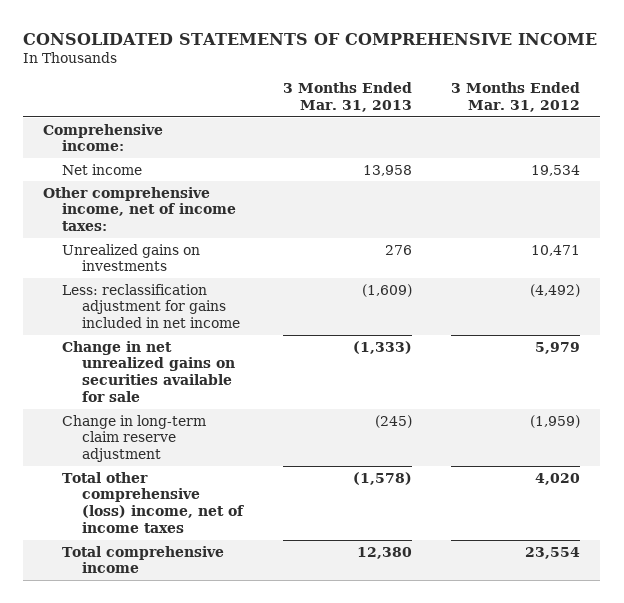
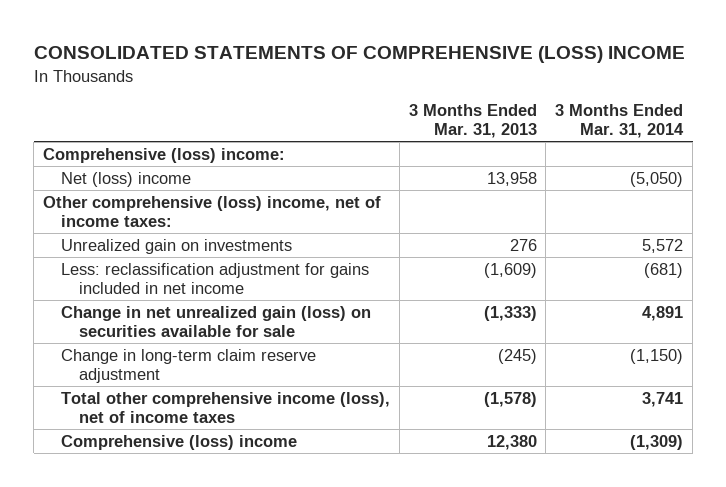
[23,32,598,45] CONSOLIDATED STATEMENTS OF COMPREHENSIVE INCOME -> [33,46,685,64] CONSOLIDATED STATEMENTS OF COMPREHENSIVE (LOSS) INCOME
[451,82,581,113] 3 Months Ended Mar. 31, 2012 -> none
none -> [555,103,685,139] 3 Months Ended Mar. 31, 2014
[43,123,164,152] Comprehensive income: -> [42,147,285,163] Comprehensive (loss) income:
[62,163,143,175] Net income -> [60,171,191,187] Net (loss) income
[43,186,237,232] Other comprehensive income, net of income taxes: -> [42,195,381,228] Other comprehensive (loss) income, net of income taxes:
[62,243,201,272] Unrealized gains on investments -> [60,238,292,254] Unrealized gain on investments
[62,340,235,403] Change in net unrealized gains on securities available for sale -> [60,305,371,338] Change in net unrealized gain (loss) on securities available for sale
[62,471,244,534] Total other comprehensive (loss) income, net of income taxes -> [60,391,390,424] Total other comprehensive income (loss), net of income taxes
[62,545,225,574] Total comprehensive income -> [60,434,297,450] Comprehensive (loss) income

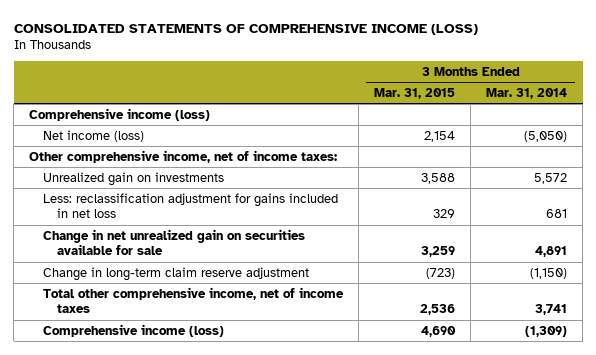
[33,46,685,64] CONSOLIDATED STATEMENTS OF COMPREHENSIVE (LOSS) INCOME -> [13,23,478,35] CONSOLIDATED STATEMENTS OF COMPREHENSIVE INCOME (LOSS)
[408,103,537,139] 3 Months Ended Mar. 31, 2013 -> none
none -> [374,88,456,100] Mar. 31, 2015
[42,147,285,163] Comprehensive (loss) income: -> [29,107,211,121] Comprehensive income (loss)
[60,171,191,187] Net (loss) income -> [42,129,144,142] Net income (loss)
[42,195,381,228] Other comprehensive (loss) income, net of income taxes: -> [29,149,338,163] Other comprehensive income, net of income taxes:
[60,262,369,295] Less: reclassification adjustment for gains included in net income -> [42,192,338,219] Less: reclassification adjustment for gains included in net loss
[644,262,684,278] (681) -> [546,209,568,219] 681
[60,305,371,338] Change in net unrealized gain (loss) on securities available for sale -> [42,228,305,256] Change in net unrealized gain on securities available for sale
[60,391,390,424] Total other comprehensive income (loss), net of income taxes -> [42,286,344,314] Total other comprehensive income, net of income taxes
[60,434,297,450] Comprehensive (loss) income -> [42,323,224,337] Comprehensive income (loss)

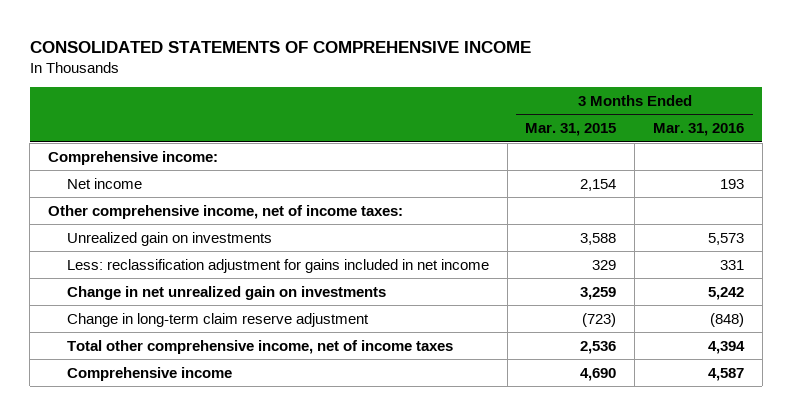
[13,23,478,35] CONSOLIDATED STATEMENTS OF COMPREHENSIVE INCOME (LOSS) -> [29,40,531,53] CONSOLIDATED STATEMENTS OF COMPREHENSIVE INCOME
[486,88,568,100] Mar. 31, 2014 -> none
none -> [652,123,744,137] Mar. 31, 2016
[29,107,211,121] Comprehensive income (loss) -> [47,150,218,165] Comprehensive income:
[42,129,144,142] Net income (loss) -> [66,177,142,189] Net income
[42,192,338,219] Less: reclassification adjustment for gains included in net loss -> [66,258,489,273] Less: reclassification adjustment for gains included in net income
[42,228,305,256] Change in net unrealized gain on securities available for sale -> [66,285,386,300] Change in net unrealized gain on investments
[42,323,224,337] Comprehensive income (loss) -> [66,366,232,381] Comprehensive income

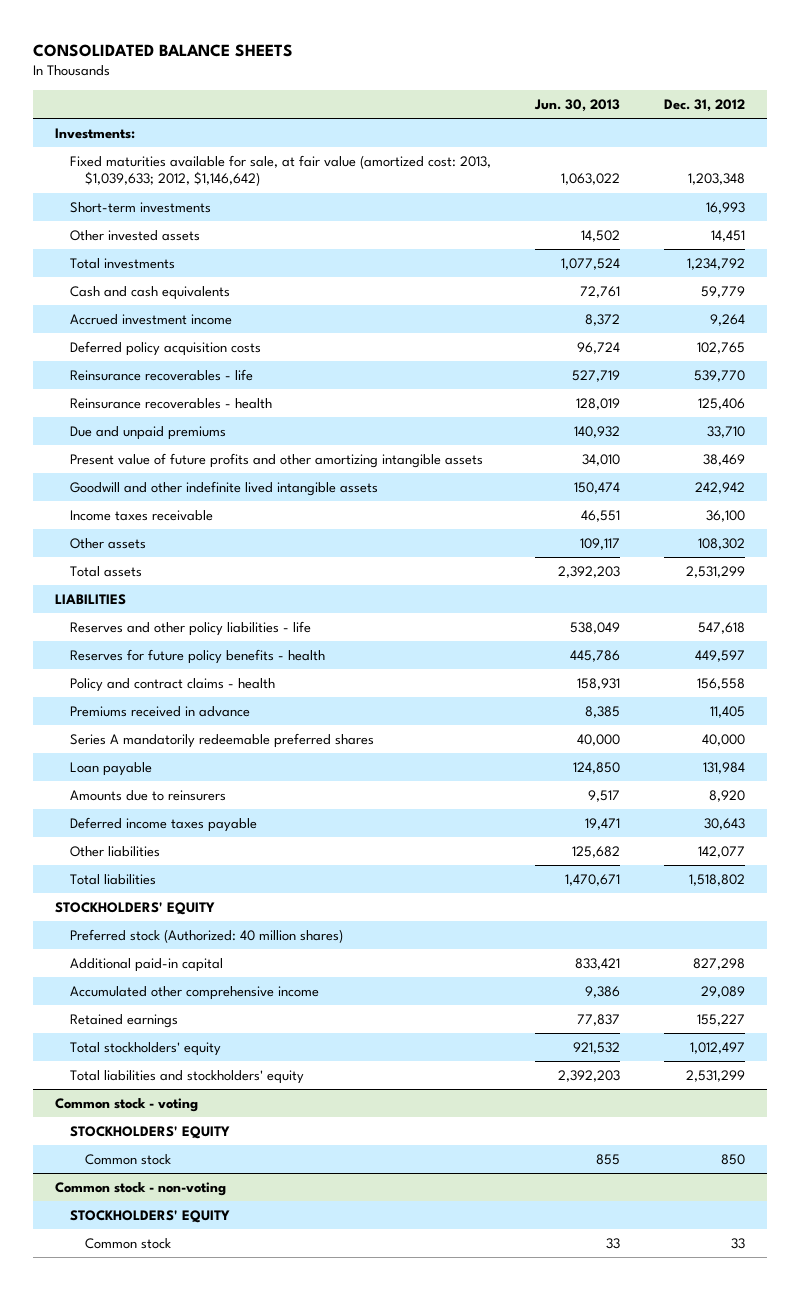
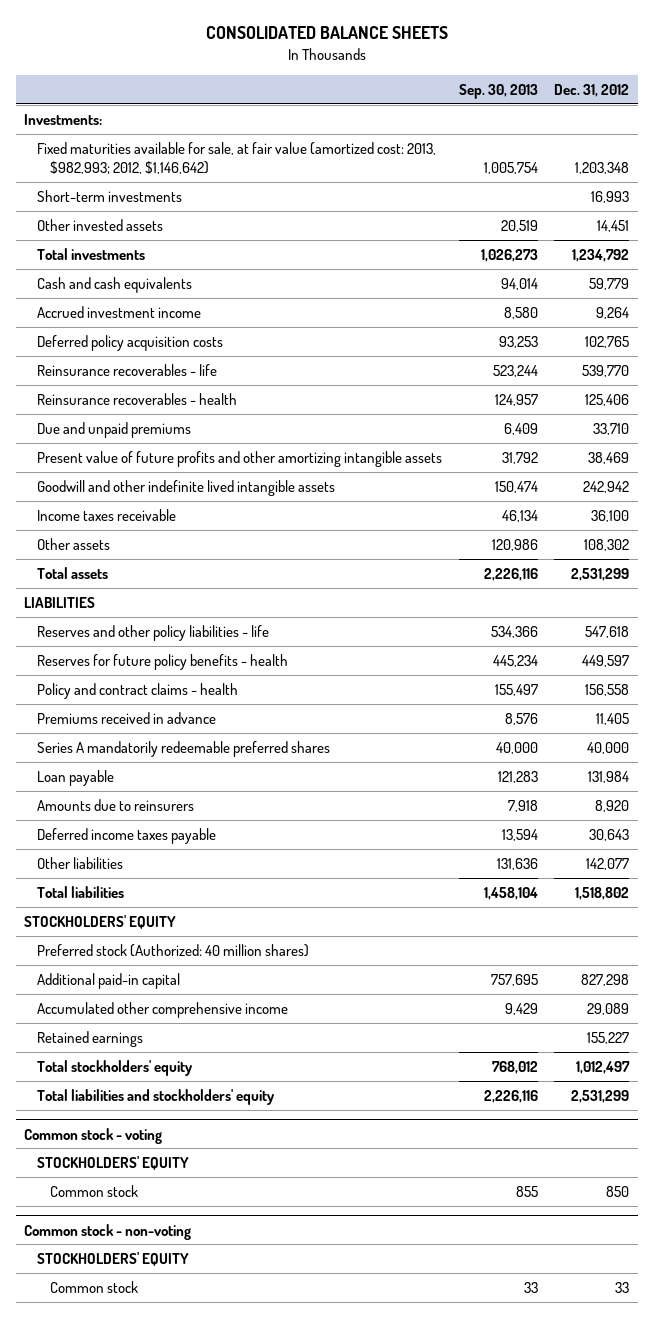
[534,99,621,113] Jun. 30, 2013 -> none
none -> [458,83,538,99] Sep. 30, 2013
[70,155,492,187] Fixed maturities available for sale, at fair value (amortized cost: 2013, $1,039,633; 2012, $1,146,642) -> [36,141,436,175] Fixed maturities available for sale, at fair value (amortized cost: 2013, $982,993; 2012, $1,146,642)

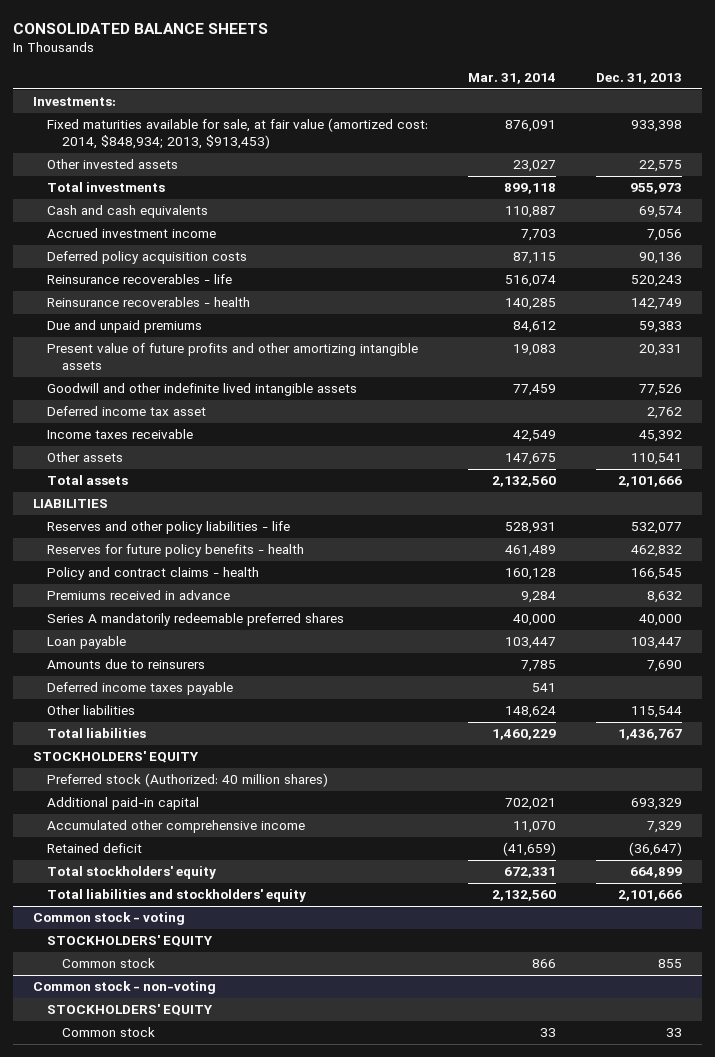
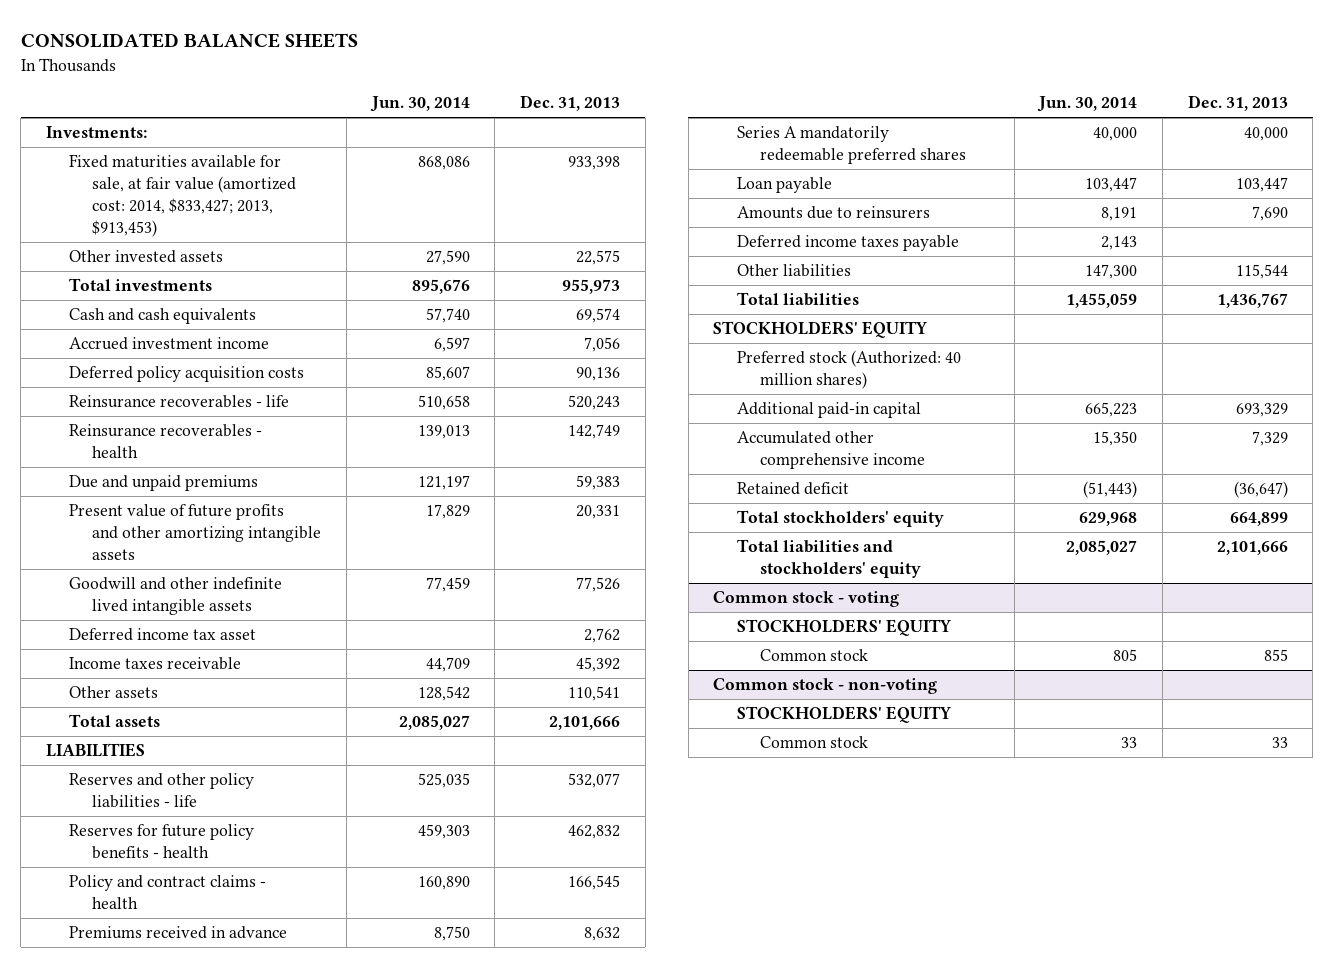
[468,73,557,85] Mar. 31, 2014 -> none
none -> [369,96,470,113] Jun. 30, 2014
[47,118,429,149] Fixed maturities available for sale, at fair value (amortized cost: 2014, $848,934; 2013, $913,453) -> [69,154,297,238] Fixed maturities available for sale, at fair value (amortized cost: 2014, $833,427; 2013, $913,453)

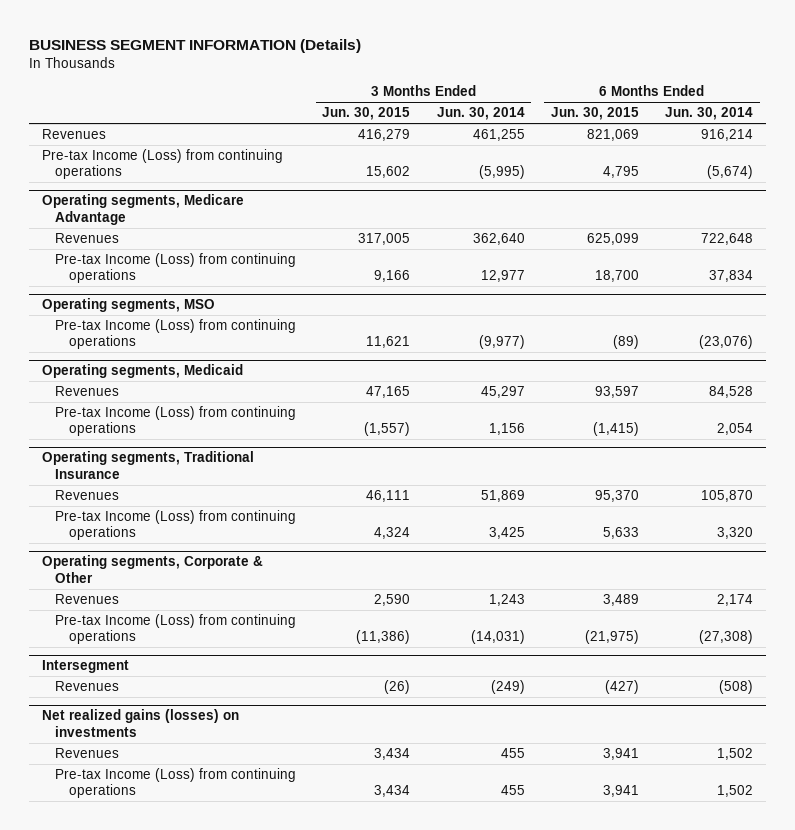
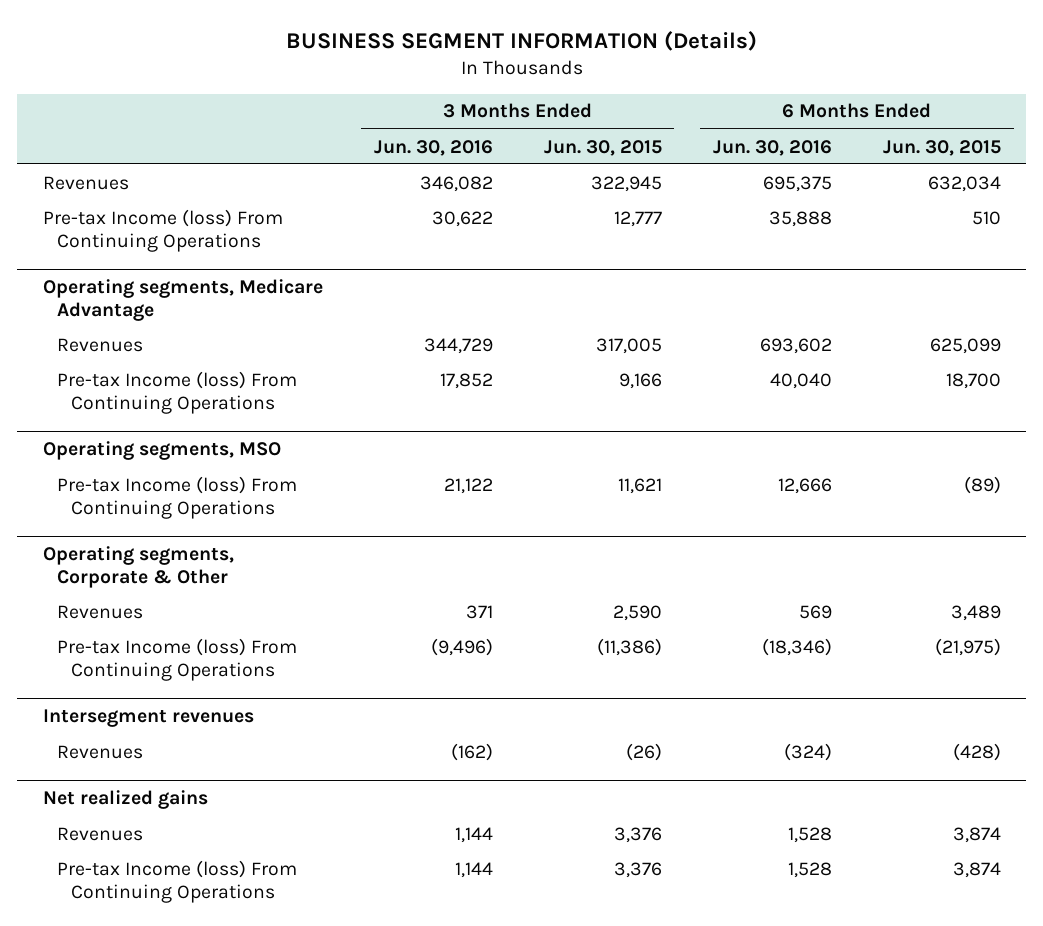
[436,107,525,121] Jun. 30, 2014 -> none
[665,107,754,121] Jun. 30, 2014 -> none
none -> [373,139,493,156] Jun. 30, 2016
none -> [712,139,832,156] Jun. 30, 2016
[358,129,411,142] 416,279 -> [590,175,662,192] 322,945
[586,129,639,142] 821,069 -> [927,175,1001,192] 632,034
[41,149,283,180] Pre-tax Income (Loss) from continuing operations -> [42,208,283,252] Pre-tax Income (loss) From Continuing Operations
[366,166,411,179] 15,602 -> [613,210,662,227] 12,777
[602,166,639,179] 4,795 -> [971,210,1001,225] 510
[55,253,297,284] Pre-tax Income (Loss) from continuing operations -> [56,370,297,414] Pre-tax Income (loss) From Continuing Operations
[41,364,243,379] Operating segments, Medicaid -> none
[55,386,120,397] Revenues -> none
[55,406,297,437] Pre-tax Income (Loss) from continuing operations -> none
[41,451,254,479] Operating segments, Traditional Insurance -> none
[55,490,120,501] Revenues -> none
[55,510,297,541] Pre-tax Income (Loss) from continuing operations -> none
[55,319,297,350] Pre-tax Income (Loss) from continuing operations -> [56,475,297,519] Pre-tax Income (loss) From Continuing Operations
[55,614,297,645] Pre-tax Income (Loss) from continuing operations -> [56,637,297,681] Pre-tax Income (loss) From Continuing Operations
[41,660,129,674] Intersegment -> [42,709,254,728] Intersegment revenues
[604,680,639,695] (427) -> [952,742,1001,761] (428)
[41,709,239,737] Net realized gains (losses) on investments -> [42,790,208,810] Net realized gains
[374,748,411,761] 3,434 -> [613,826,662,843] 3,376
[602,748,639,761] 3,941 -> [952,826,1001,843] 3,874
[55,768,297,799] Pre-tax Income (Loss) from continuing operations -> [56,859,297,903] Pre-tax Income (loss) From Continuing Operations
[374,785,411,798] 3,434 -> [613,861,662,878] 3,376
[602,785,639,798] 3,941 -> [952,861,1001,878] 3,874

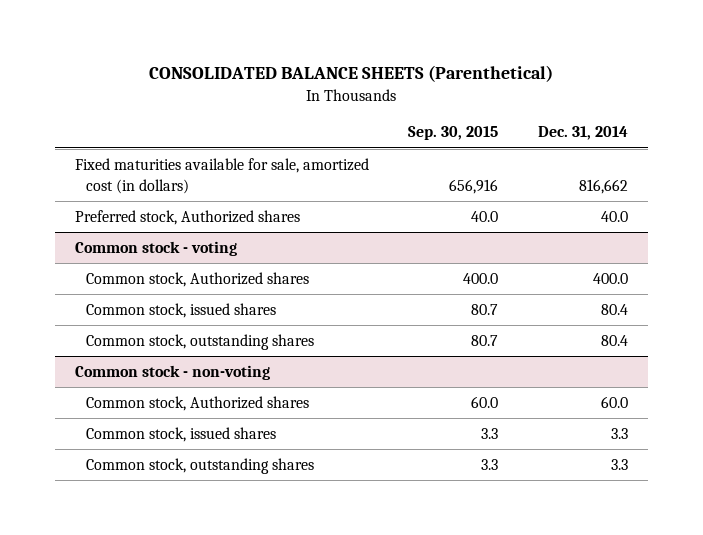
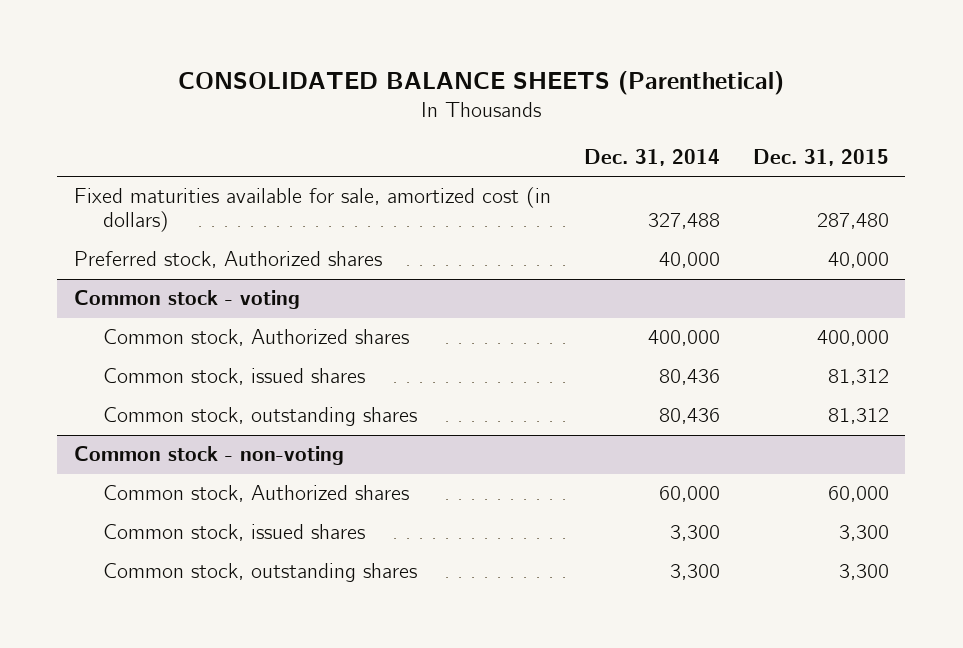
[408,126,499,141] Sep. 30, 2015 -> none
none -> [752,149,889,167] Dec. 31, 2015
[579,178,629,194] 816,662 -> [647,213,720,230] 327,488
[601,210,629,222] 40.0 -> [658,252,720,269] 40,000
[593,272,629,284] 400.0 -> [647,330,720,347] 400,000
[601,303,629,315] 80.4 -> [658,369,720,386] 80,436
[601,334,629,346] 80.4 -> [658,408,720,425] 80,436
[601,395,629,408] 60.0 -> [658,486,720,503] 60,000
[611,427,629,439] 3.3 -> [669,525,720,542] 3,300
[611,458,629,470] 3.3 -> [669,564,720,581] 3,300

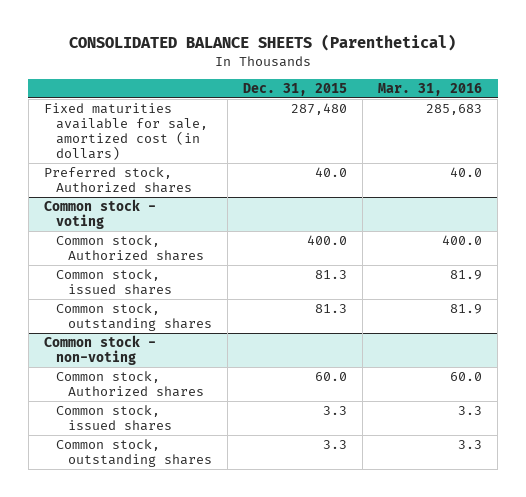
[583,149,720,167] Dec. 31, 2014 -> none
none -> [378,82,483,96] Mar. 31, 2016
[827,252,889,269] 40,000 -> [315,167,348,178] 40.0
[816,330,889,347] 400,000 -> [307,235,348,246] 400.0
[827,369,889,386] 81,312 -> [315,270,348,280] 81.3
[827,408,889,425] 81,312 -> [315,304,348,314] 81.3
[827,486,889,503] 60,000 -> [315,372,348,382] 60.0
[838,525,889,542] 3,300 -> [323,406,348,416] 3.3
[838,564,889,581] 3,300 -> [323,440,348,450] 3.3

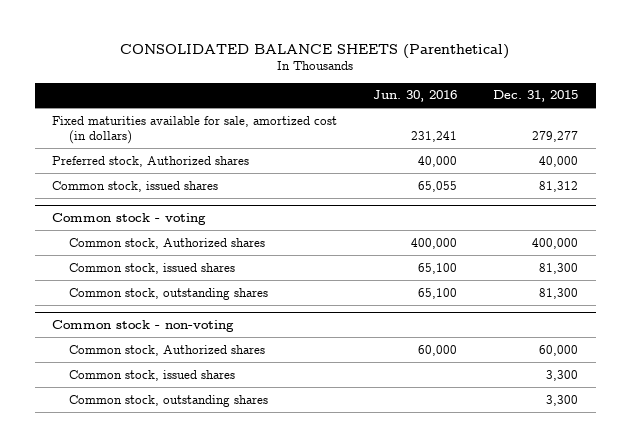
[378,82,483,96] Mar. 31, 2016 -> none
none -> [373,90,458,103] Jun. 30, 2016
[291,103,348,116] 287,480 -> [531,130,578,142] 279,277
[315,167,348,178] 40.0 -> [538,155,578,167] 40,000
none -> [52,180,219,192] Common stock, issued shares
[307,235,348,246] 400.0 -> [531,237,578,249] 400,000
[315,270,348,280] 81.3 -> [538,262,578,274] 81,300
[315,304,348,314] 81.3 -> [538,287,578,299] 81,300
[315,372,348,382] 60.0 -> [538,344,578,356] 60,000
[323,406,348,416] 3.3 -> [545,369,578,381] 3,300
[323,440,348,450] 3.3 -> [545,394,578,406] 3,300

